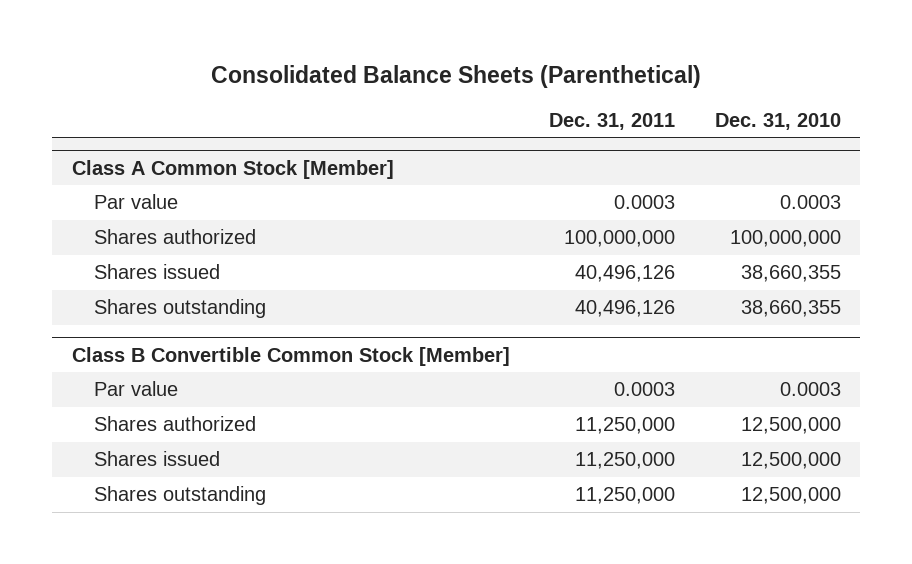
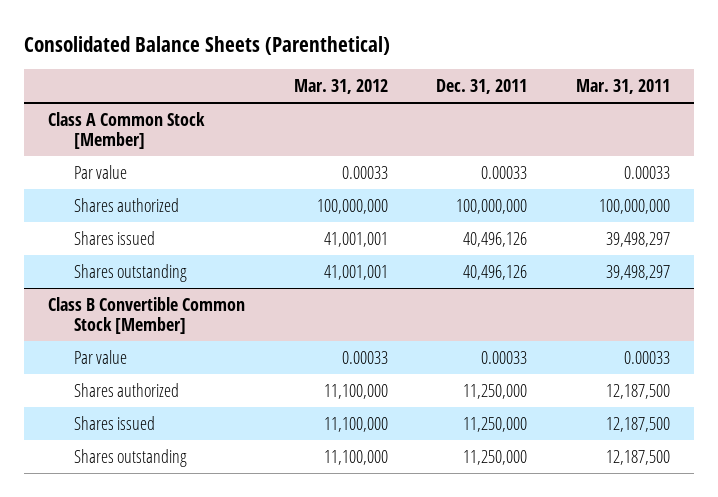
[714,112,841,130] Dec. 31, 2010 -> none
none -> [293,79,388,95] Mar. 31, 2012
none -> [575,79,670,95] Mar. 31, 2011
[614,195,676,210] 0.0003 -> [481,165,528,179] 0.00033
[614,382,676,397] 0.0003 -> [481,350,528,364] 0.00033

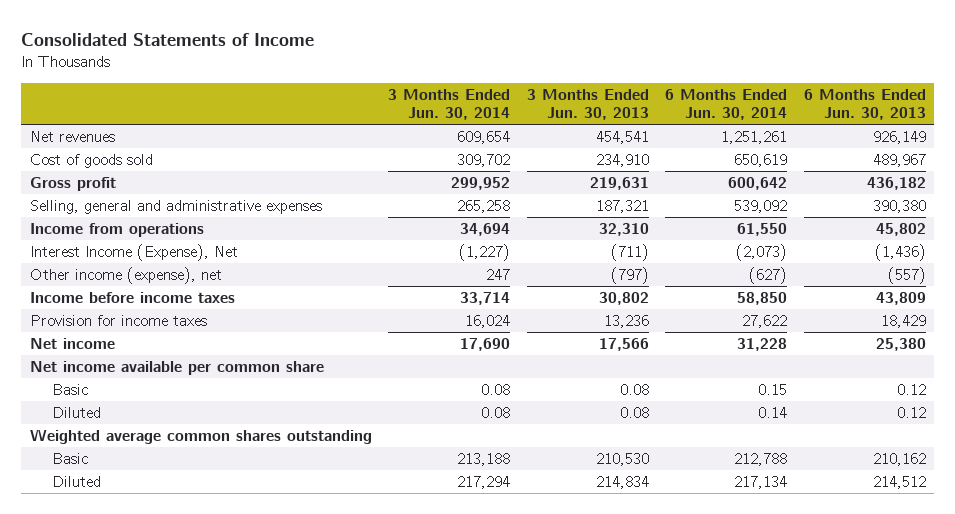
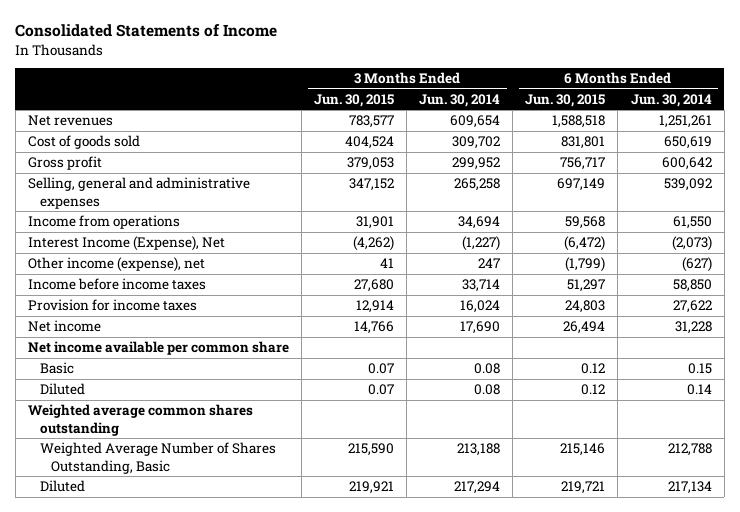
[526,88,649,121] 3 Months Ended Jun. 30, 2013 -> none
[803,88,926,121] 6 Months Ended Jun. 30, 2013 -> none
none -> [314,93,395,107] Jun. 30, 2015
none -> [525,93,606,107] Jun. 30, 2015
[51,452,88,464] Basic -> [39,442,276,474] Weighted Average Number of Shares Outstanding, Basic

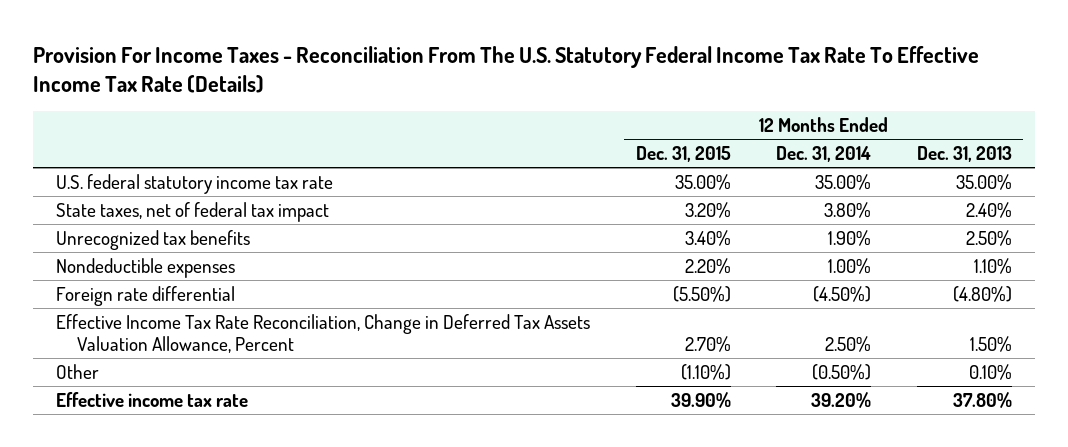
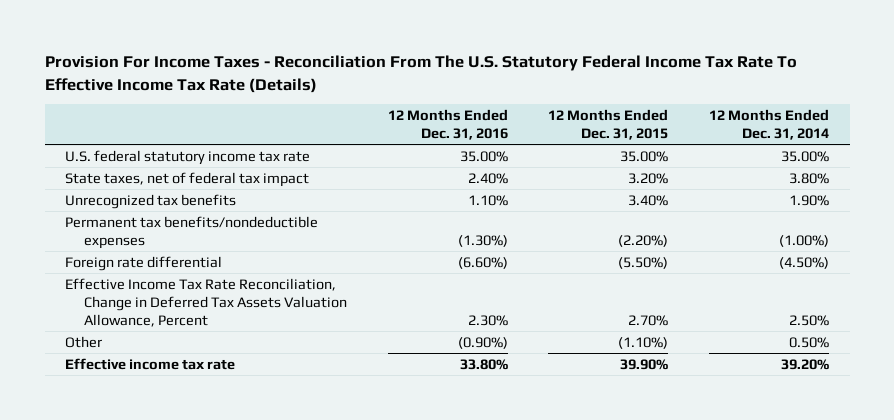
[916,146,1012,163] Dec. 31, 2013 -> none
none -> [387,108,508,140] 12 Months Ended Dec. 31, 2016
[56,257,236,278] Nondeductible expenses -> [64,215,318,249] Permanent tax benefits/nondeductible expenses
[684,257,731,274] 2.20% -> [618,234,669,247] (2.20%)
[828,257,872,274] 1.00% -> [779,234,830,247] (1.00%)
[812,363,872,380] (0.50%) -> [789,336,830,348] 0.50%

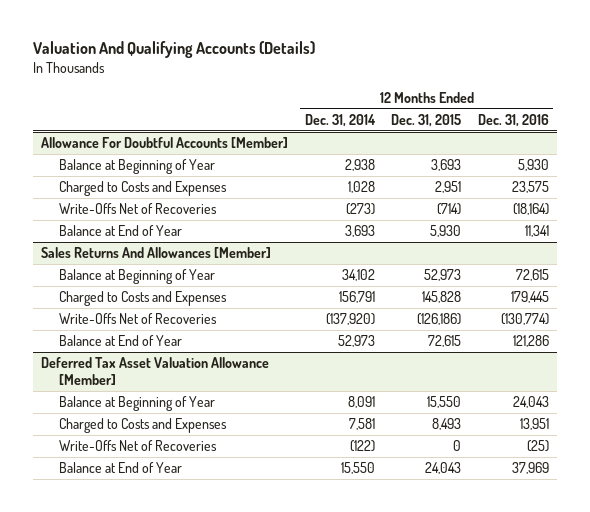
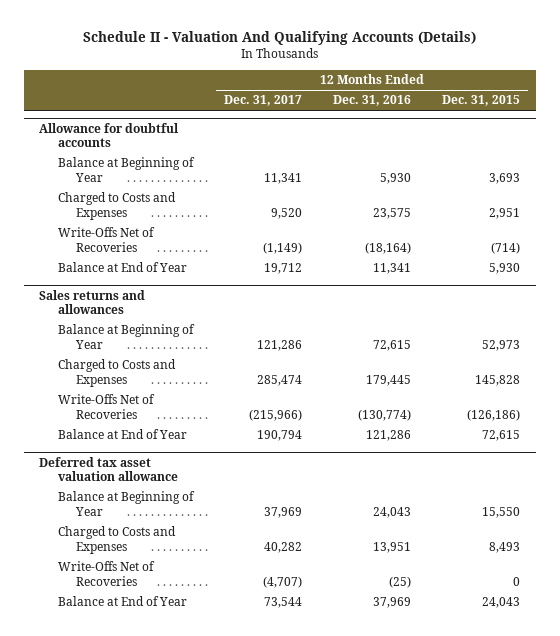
[32,41,315,59] Valuation And Qualifying Accounts (Details) -> [82,30,476,45] Schedule II - Valuation And Qualifying Accounts (Details)
[304,113,376,127] Dec. 31, 2014 -> none
none -> [223,95,302,107] Dec. 31, 2017
[41,137,289,149] Allowance For Doubtful Accounts [Member] -> [39,122,180,148] Allowance for doubtful accounts
[41,247,272,259] Sales Returns And Allowances [Member] -> [39,289,146,315] Sales returns and allowances
[41,357,270,385] Deferred Tax Asset Valuation Allowance [Member] -> [39,456,178,482] Deferred tax asset valuation allowance

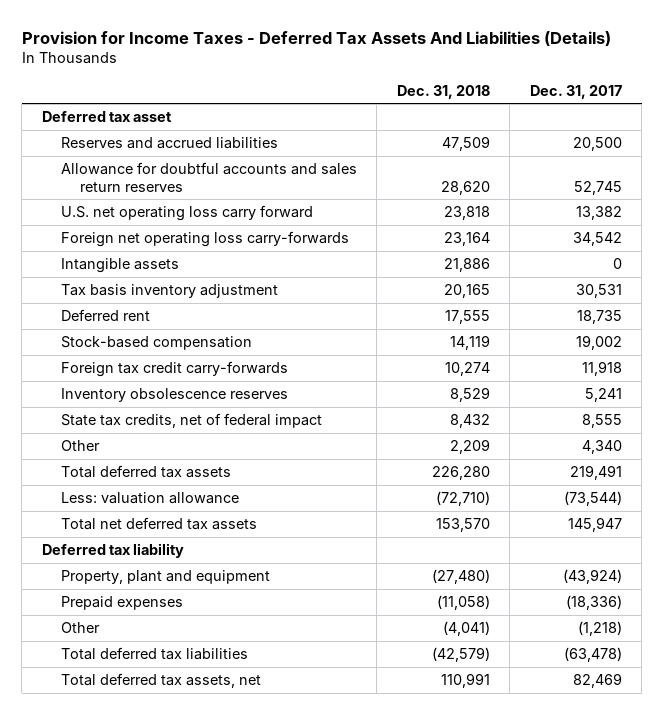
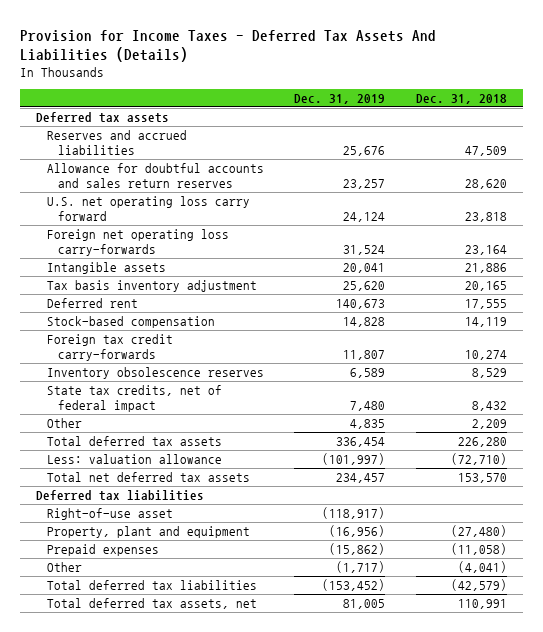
[529,84,622,99] Dec. 31, 2017 -> none
none -> [294,93,386,104] Dec. 31, 2019
[41,111,172,123] Deferred tax asset -> [35,112,169,124] Deferred tax assets
[41,543,184,559] Deferred tax liability -> [35,490,204,502] Deferred tax liabilities
none -> [46,508,173,521] Right-of-use asset

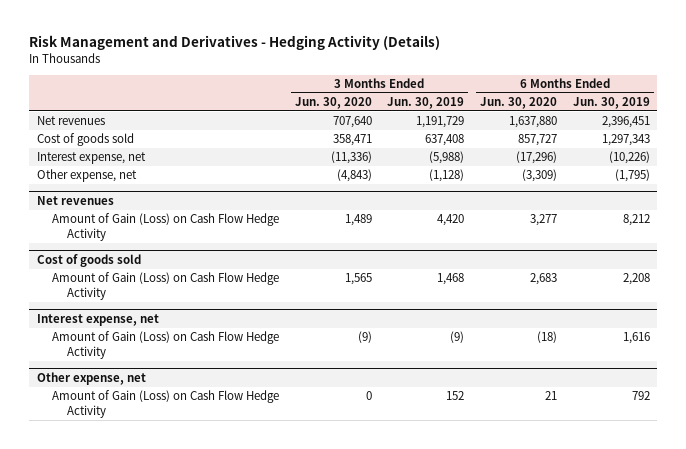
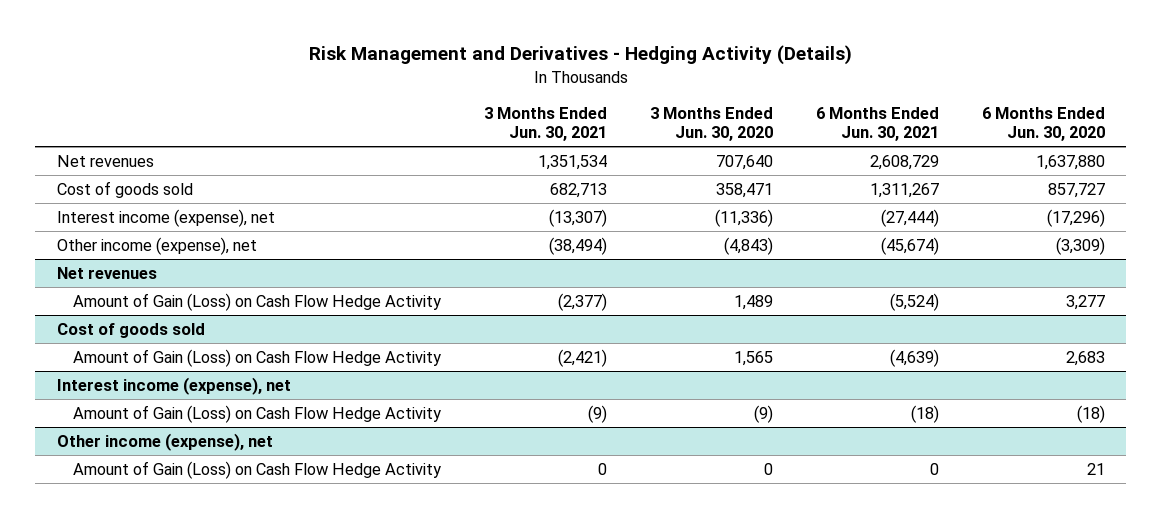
[387,97,465,110] Jun. 30, 2019 -> none
[572,97,650,110] Jun. 30, 2019 -> none
none -> [483,106,607,142] 3 Months Ended Jun. 30, 2021
none -> [815,106,939,142] 6 Months Ended Jun. 30, 2021
[36,152,146,165] Interest expense, net -> [56,208,275,227] Interest income (expense), net
[36,169,137,183] Other expense, net -> [56,236,257,255] Other income (expense), net
[36,313,159,326] Interest expense, net -> [56,376,291,395] Interest income (expense), net
[36,371,146,385] Other expense, net -> [56,432,273,451] Other income (expense), net

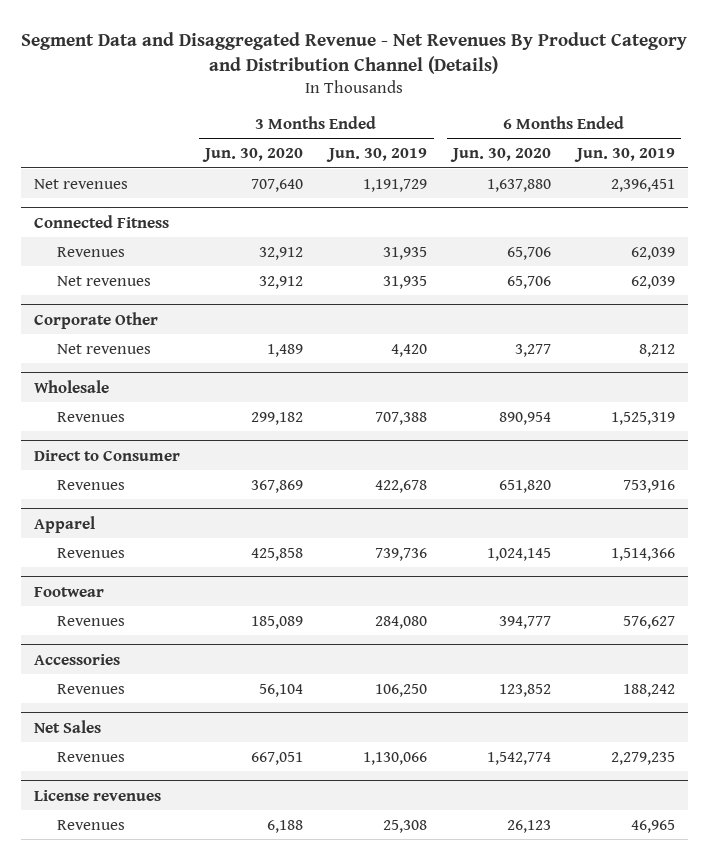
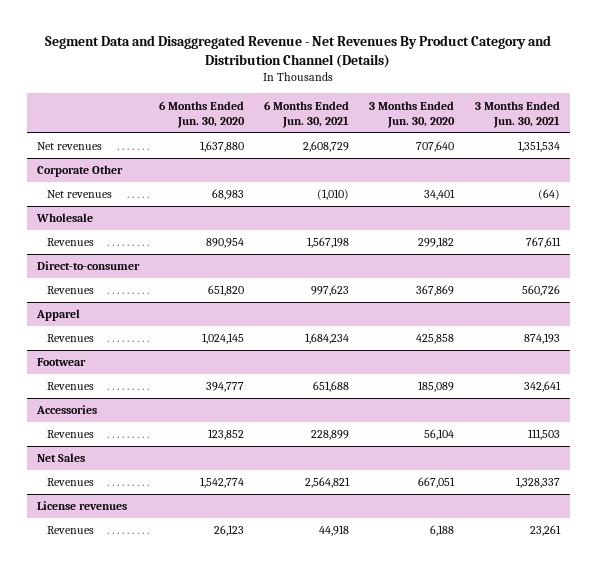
[326,148,428,163] Jun. 30, 2019 -> none
[573,148,675,163] Jun. 30, 2019 -> none
none -> [264,100,350,129] 6 Months Ended Jun. 30, 2021
none -> [474,100,560,129] 3 Months Ended Jun. 30, 2021
[33,214,169,228] Connected Fitness -> none
[57,246,126,257] Revenues -> none
[57,275,152,286] Net revenues -> none
[267,343,304,357] 1,489 -> [424,189,456,201] 34,401
[514,343,551,357] 3,277 -> [212,189,245,201] 68,983
[33,449,180,461] Direct to Consumer -> [36,261,140,271] Direct-to-consumer

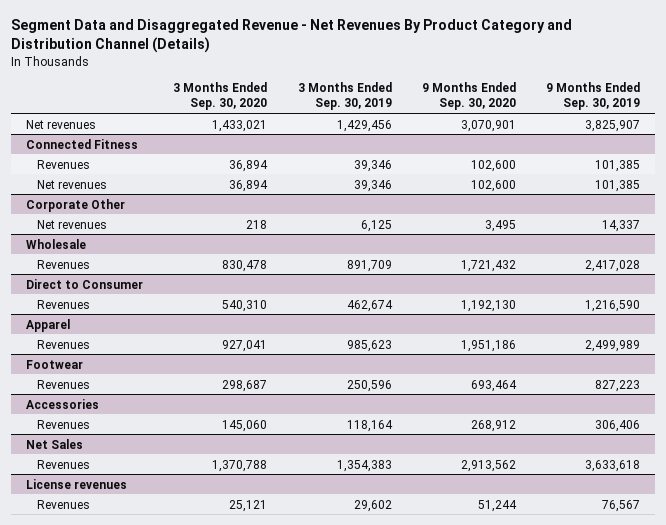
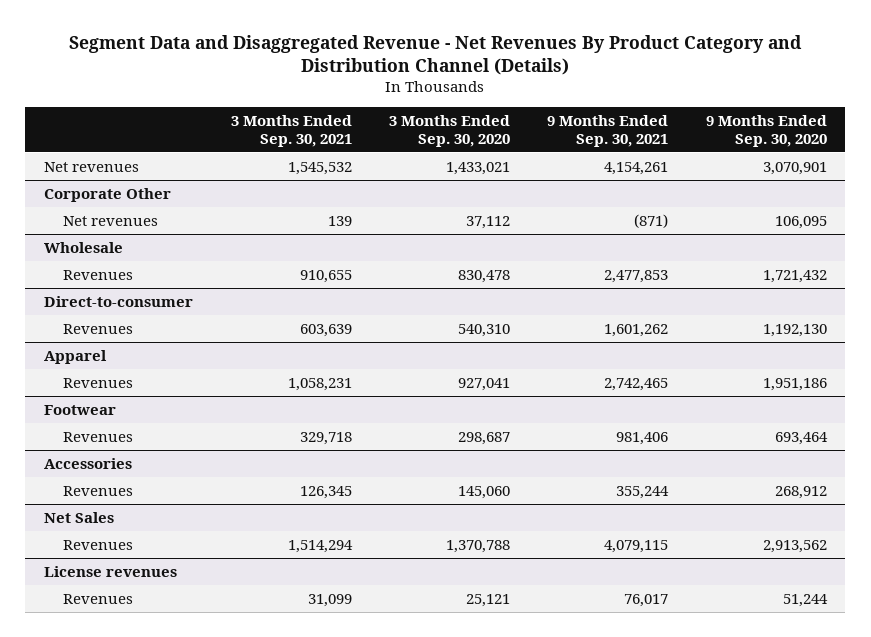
[297,82,392,111] 3 Months Ended Sep. 30, 2019 -> none
[545,82,640,111] 9 Months Ended Sep. 30, 2019 -> none
none -> [230,115,352,147] 3 Months Ended Sep. 30, 2021
none -> [547,115,669,147] 9 Months Ended Sep. 30, 2021
[26,138,139,149] Connected Fitness -> none
[37,159,91,169] Revenues -> none
[37,179,108,189] Net revenues -> none
[246,219,268,229] 218 -> [465,215,510,229] 37,112
[484,219,516,232] 3,495 -> [774,215,827,229] 106,095
[26,278,144,289] Direct to Consumer -> [44,295,194,307] Direct-to-consumer

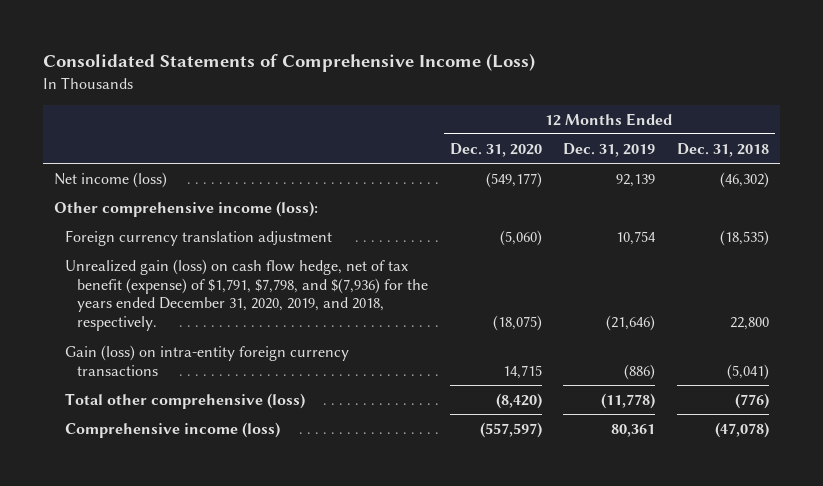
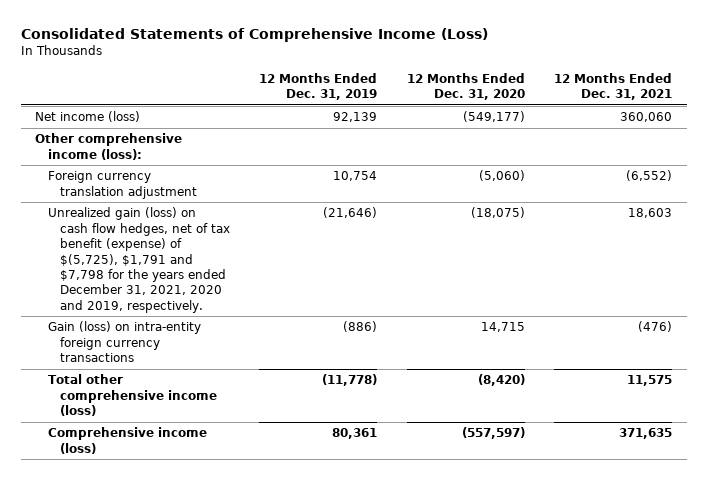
[677,142,770,157] Dec. 31, 2018 -> none
none -> [554,72,673,101] 12 Months Ended Dec. 31, 2021
[65,258,428,332] Unrealized gain (loss) on cash flow hedge, net of tax benefit (expense) of $1,791, $7,798, and $(7,936) for the years ended December 31, 2020, 2019, and 2018, respectively. -> [47,207,230,313] Unrealized gain (loss) on cash flow hedges, net of tax benefit (expense) of $(5,725), $1,791 and $7,798 for the years ended December 31, 2021, 2020 and 2019, respectively.
[65,392,306,409] Total other comprehensive (loss) -> [47,374,217,417] Total other comprehensive income (loss)

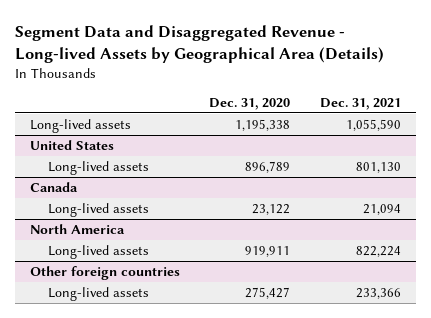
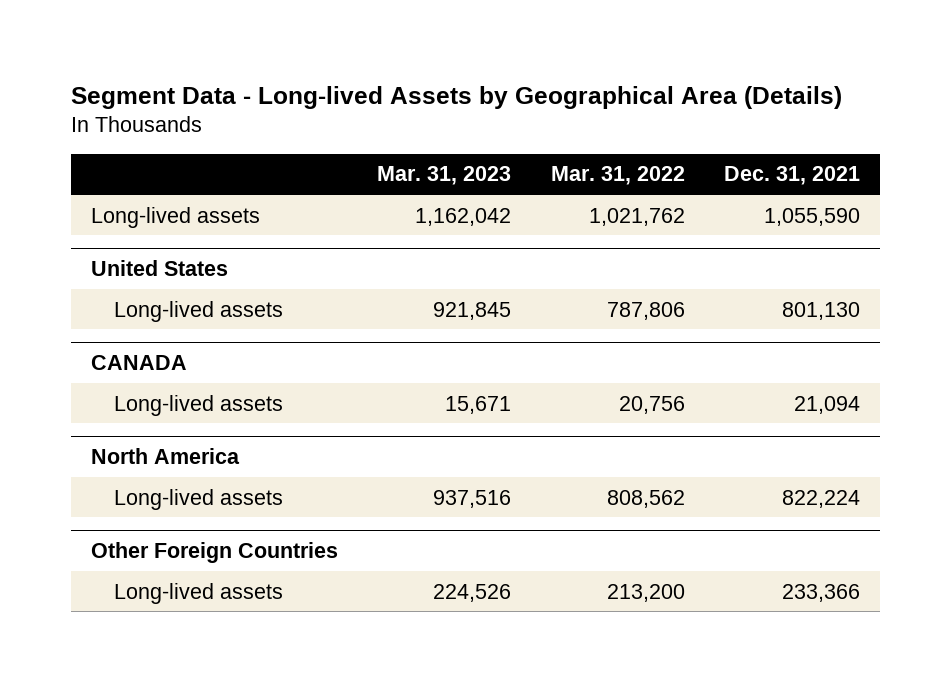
[14,24,384,64] Segment Data and Disaggregated Revenue - Long-lived Assets by Geographical Area (Details) -> [70,85,842,109] Segment Data - Long-lived Assets by Geographical Area (Details)
[209,98,291,111] Dec. 31, 2020 -> none
none -> [377,166,512,186] Mar. 31, 2023
none -> [550,166,685,186] Mar. 31, 2022
[29,181,78,192] Canada -> [90,355,187,371] CANADA
[29,265,180,280] Other foreign countries -> [90,542,338,564] Other Foreign Countries

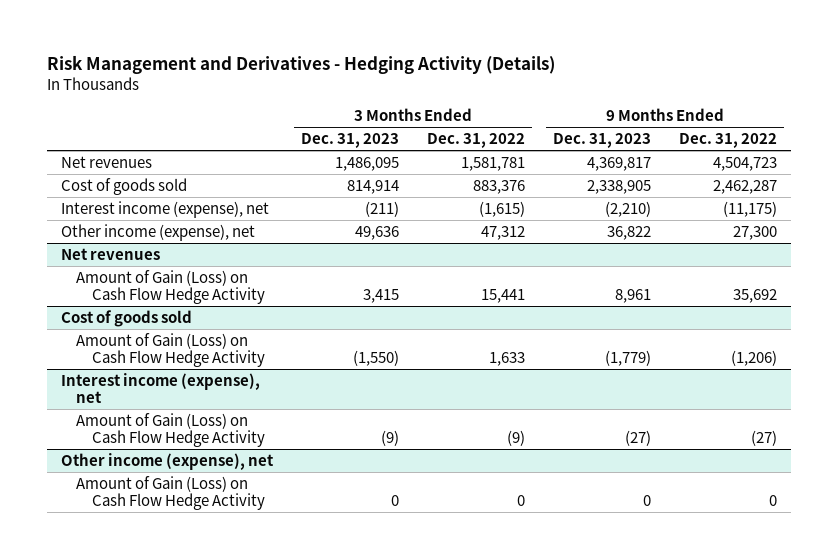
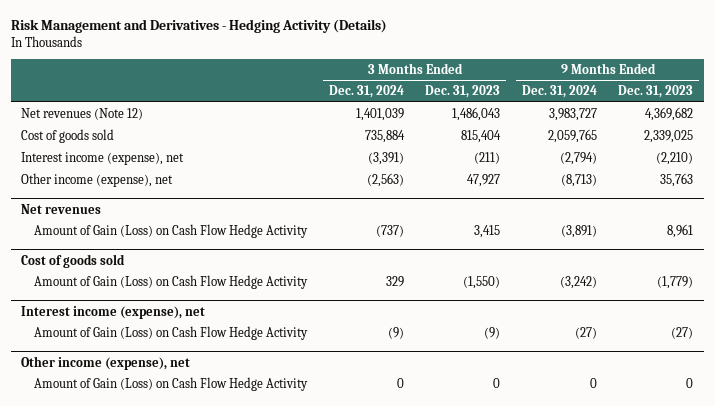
[427,133,526,149] Dec. 31, 2022 -> none
[679,133,778,149] Dec. 31, 2022 -> none
none -> [328,85,404,99] Dec. 31, 2024
none -> [521,85,597,99] Dec. 31, 2024
[60,155,152,168] Net revenues -> [21,107,144,120] Net revenues (Note 12)
[335,156,400,171] 1,486,095 -> [452,106,501,121] 1,486,043
[587,156,652,171] 4,369,817 -> [645,106,694,121] 4,369,682
[347,179,400,194] 814,914 -> [461,129,502,143] 815,404
[587,179,652,194] 2,338,905 -> [644,129,694,143] 2,339,025
[355,225,400,240] 49,636 -> [467,173,501,187] 47,927
[607,225,652,240] 36,822 -> [660,172,694,187] 35,763

